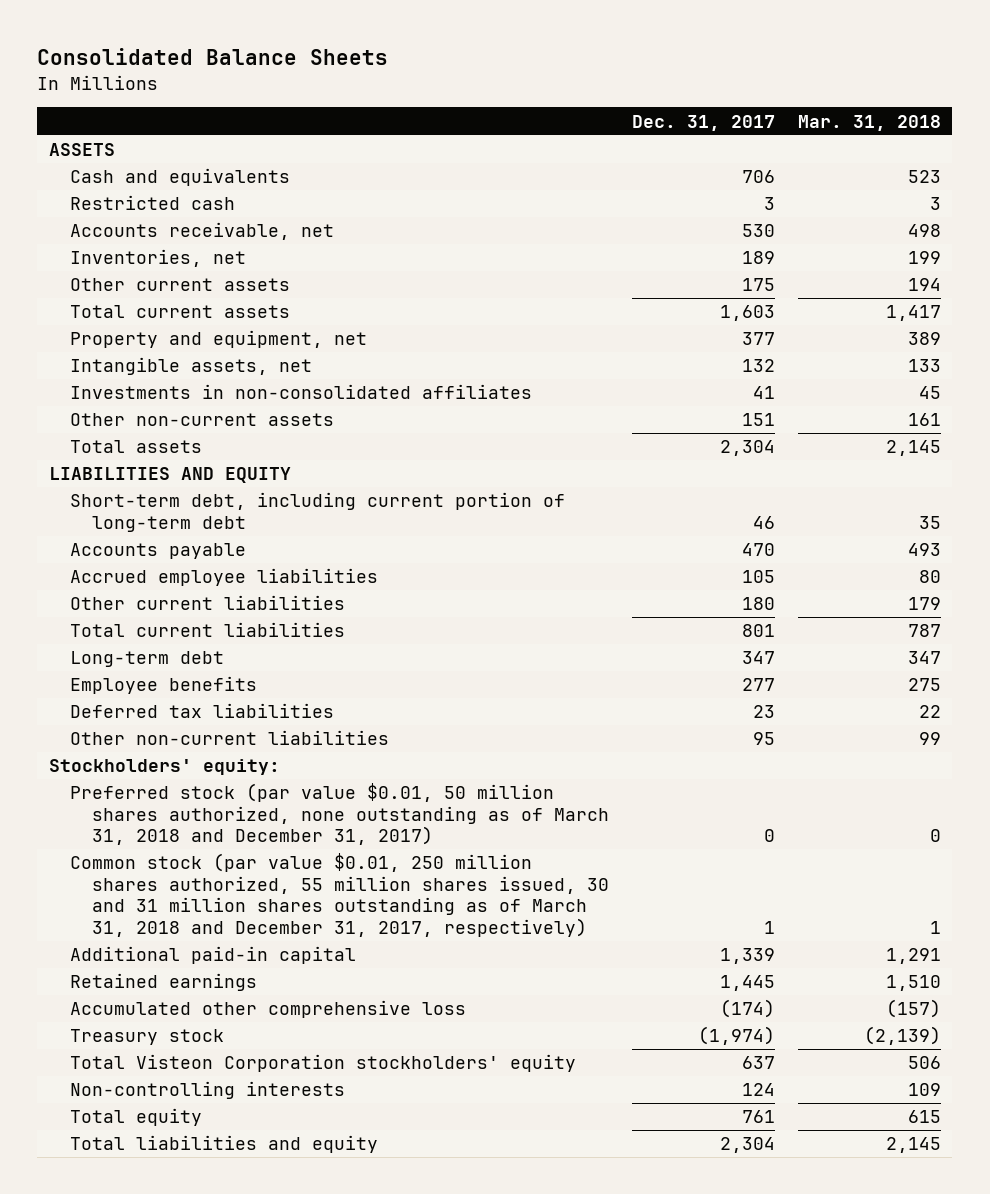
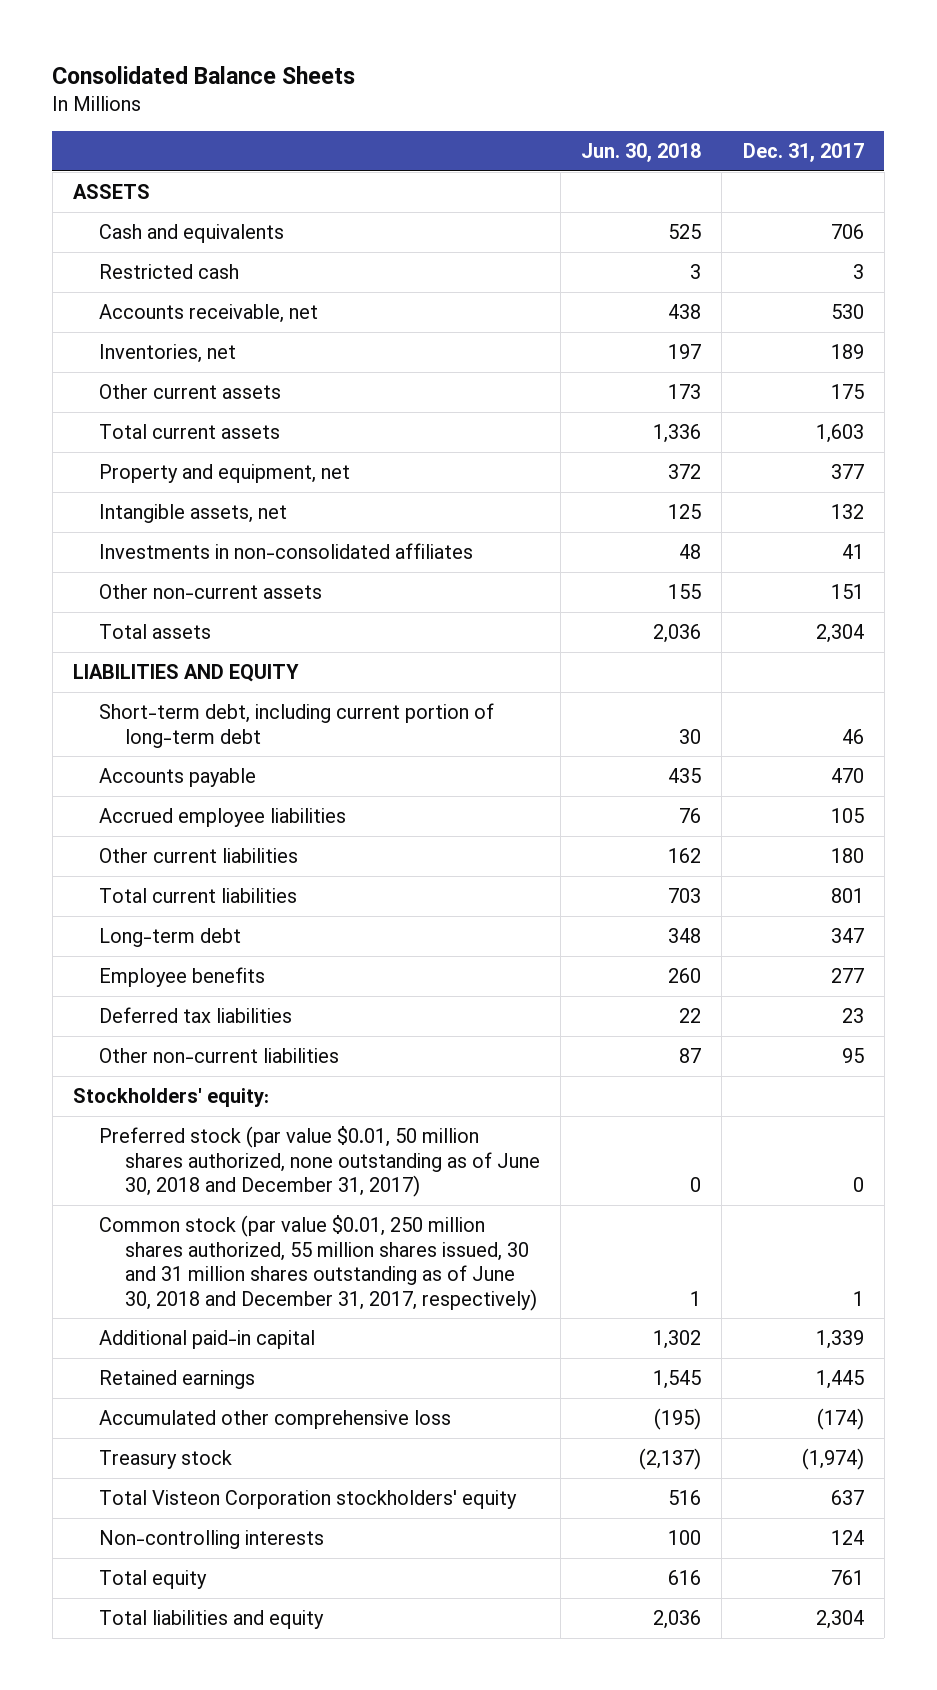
[797,114,941,131] Mar. 31, 2018 -> none
none -> [581,142,702,162] Jun. 30, 2018
[70,783,610,846] Preferred stock (par value $0.01, 50 million shares authorized, none outstanding as of March 31, 2018 and December 31, 2017) -> [98,1126,540,1198] Preferred stock (par value $0.01, 50 million shares authorized, none outstanding as of June 30, 2018 and December 31, 2017)
[70,853,610,937] Common stock (par value $0.01, 250 million shares authorized, 55 million shares issued, 30 and 31 million shares outstanding as of March 31, 2018 and December 31, 2017, respectively) -> [98,1215,537,1311] Common stock (par value $0.01, 250 million shares authorized, 55 million shares issued, 30 and 31 million shares outstanding as of June 30, 2018 and December 31, 2017, respectively)

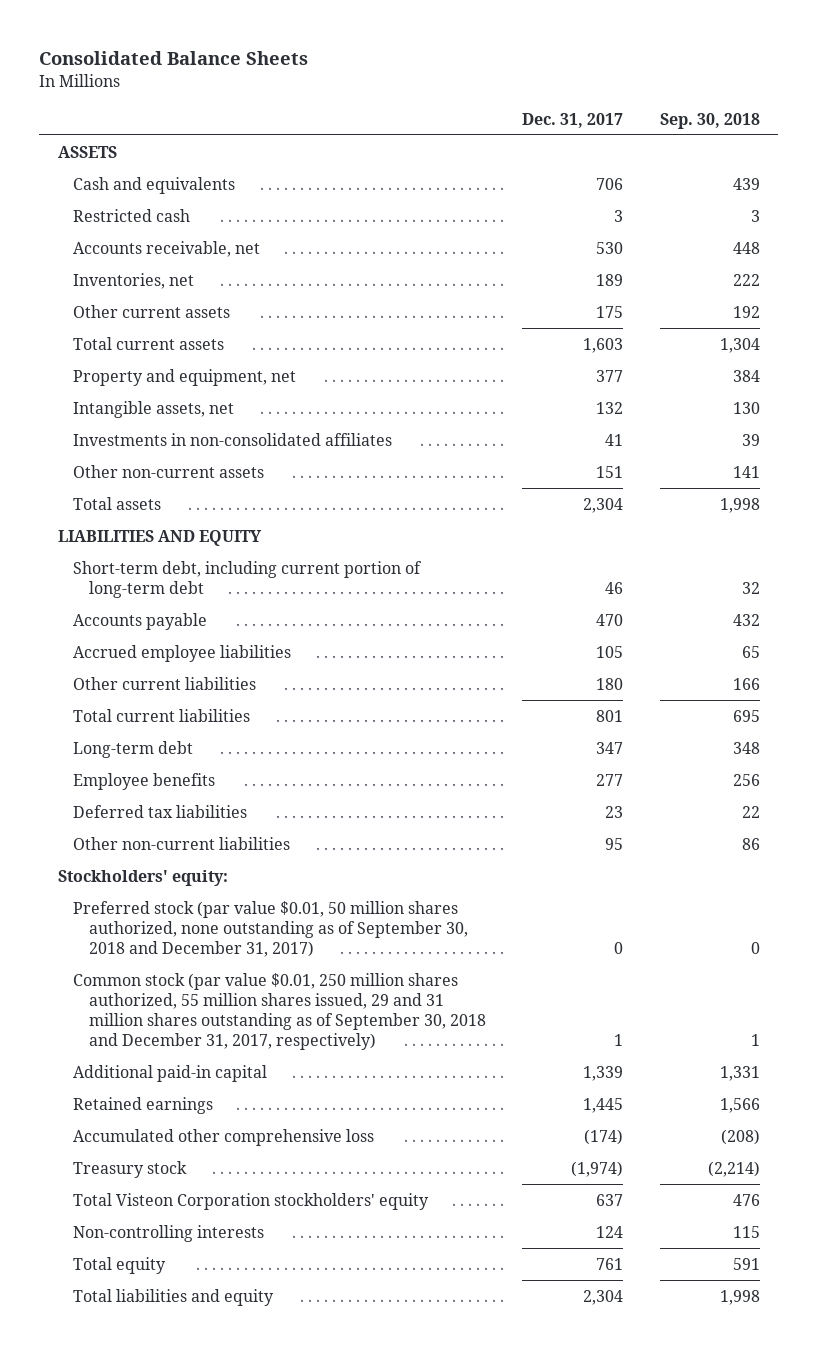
[581,142,702,162] Jun. 30, 2018 -> none
none -> [659,112,760,129] Sep. 30, 2018
[98,1126,540,1198] Preferred stock (par value $0.01, 50 million shares authorized, none outstanding as of June 30, 2018 and December 31, 2017) -> [73,900,468,958] Preferred stock (par value $0.01, 50 million shares authorized, none outstanding as of September 30, 2018 and December 31, 2017)
[98,1215,537,1311] Common stock (par value $0.01, 250 million shares authorized, 55 million shares issued, 30 and 31 million shares outstanding as of June 30, 2018 and December 31, 2017, respectively) -> [73,972,486,1051] Common stock (par value $0.01, 250 million shares authorized, 55 million shares issued, 29 and 31 million shares outstanding as of September 30, 2018 and December 31, 2017, respectively)

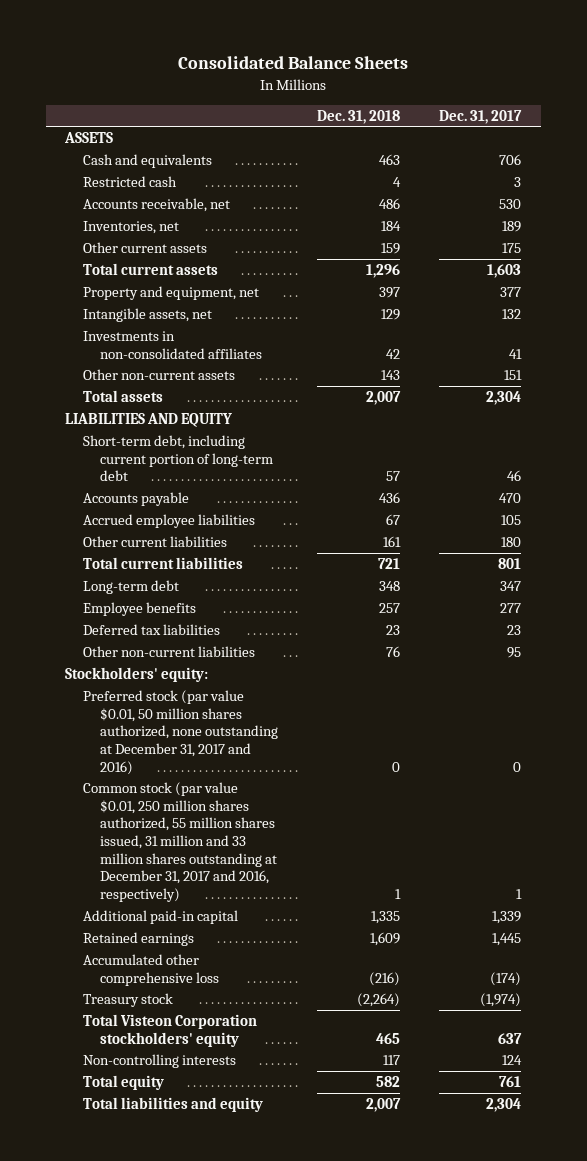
[659,112,760,129] Sep. 30, 2018 -> none
none -> [317,109,401,124] Dec. 31, 2018
[73,900,468,958] Preferred stock (par value $0.01, 50 million shares authorized, none outstanding as of September 30, 2018 and December 31, 2017) -> [82,689,279,775] Preferred stock (par value $0.01, 50 million shares authorized, none outstanding at December 31, 2017 and 2016)
[73,972,486,1051] Common stock (par value $0.01, 250 million shares authorized, 55 million shares issued, 29 and 31 million shares outstanding as of September 30, 2018 and December 31, 2017, respectively) -> [82,781,278,903] Common stock (par value $0.01, 250 million shares authorized, 55 million shares issued, 31 million and 33 million shares outstanding at December 31, 2017 and 2016, respectively)

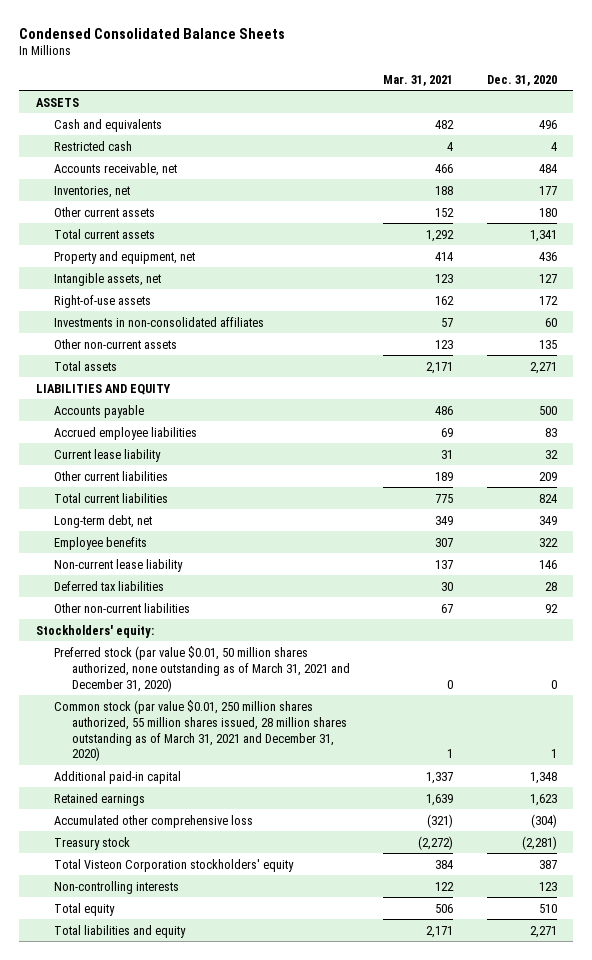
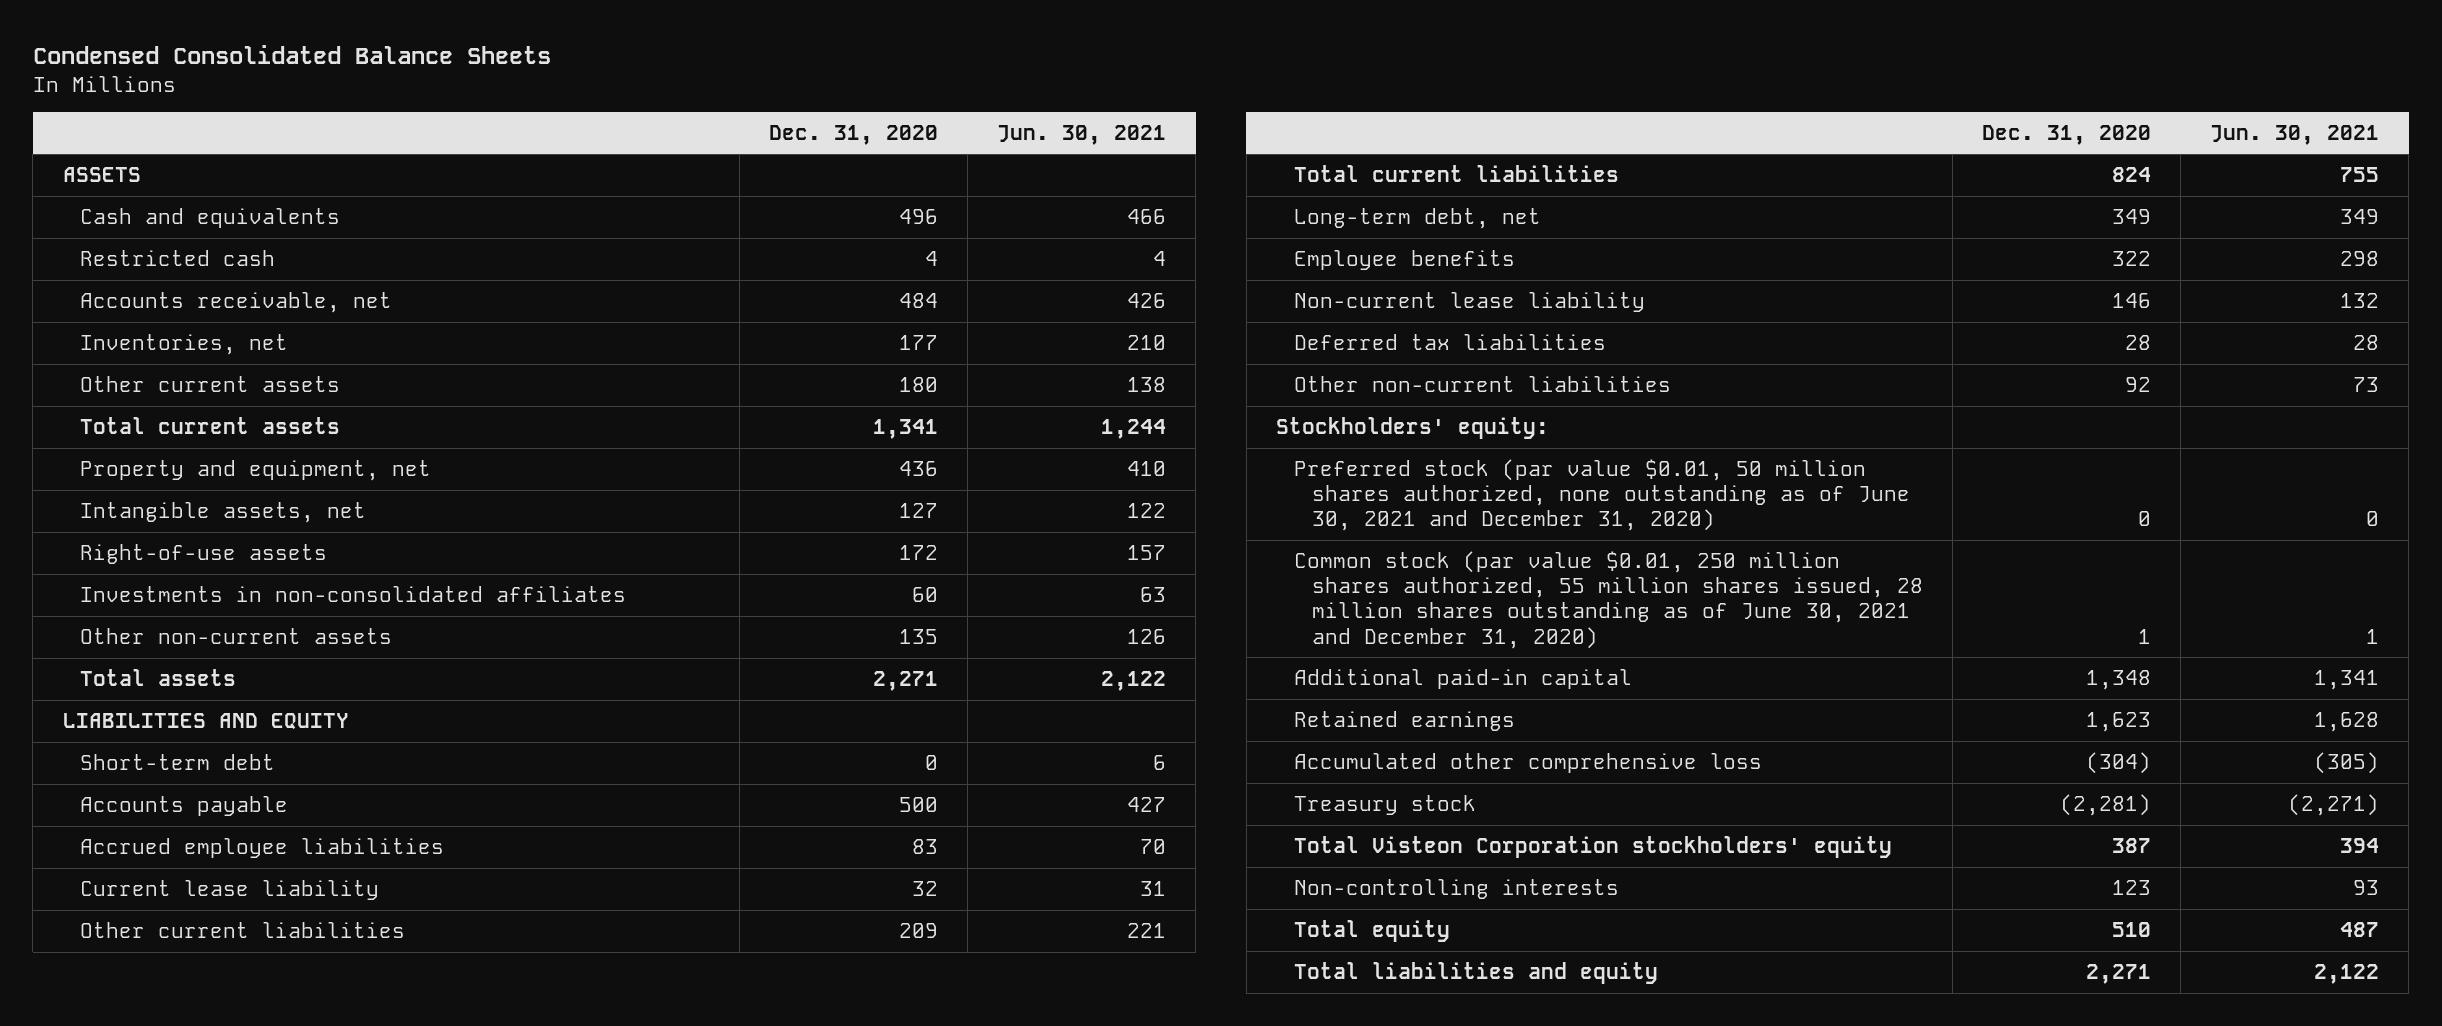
[383,74,454,86] Mar. 31, 2021 -> none
none -> [996,124,1166,145] Jun. 30, 2021
none -> [80,753,276,770] Short-term debt
[53,645,350,692] Preferred stock (par value $0.01, 50 million shares authorized, none outstanding as of March 31, 2021 and December 31, 2020) -> [1293,458,1910,532] Preferred stock (par value $0.01, 50 million shares authorized, none outstanding as of June 30, 2021 and December 31, 2020)
[53,699,347,762] Common stock (par value $0.01, 250 million shares authorized, 55 million shares issued, 28 million shares outstanding as of March 31, 2021 and December 31, 2020) -> [1293,550,1923,649] Common stock (par value $0.01, 250 million shares authorized, 55 million shares issued, 28 million shares outstanding as of June 30, 2021 and December 31, 2020)

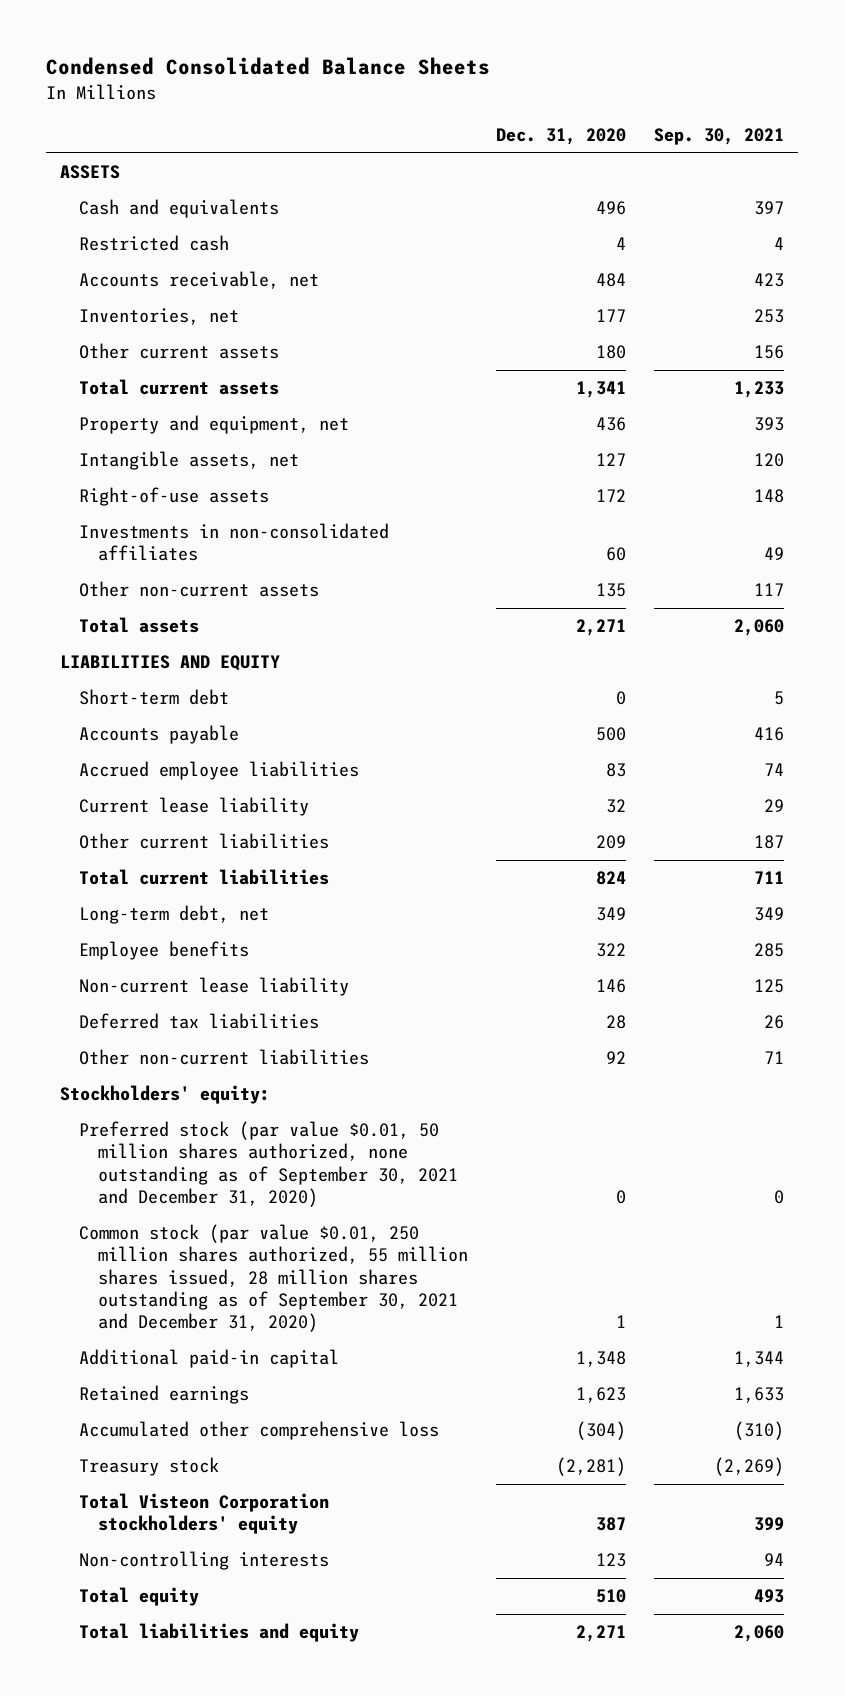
[996,124,1166,145] Jun. 30, 2021 -> none
none -> [654,127,785,145] Sep. 30, 2021
[1293,458,1910,532] Preferred stock (par value $0.01, 50 million shares authorized, none outstanding as of June 30, 2021 and December 31, 2020) -> [79,1121,459,1207] Preferred stock (par value $0.01, 50 million shares authorized, none outstanding as of September 30, 2021 and December 31, 2020)
[1293,550,1923,649] Common stock (par value $0.01, 250 million shares authorized, 55 million shares issued, 28 million shares outstanding as of June 30, 2021 and December 31, 2020) -> [79,1224,469,1333] Common stock (par value $0.01, 250 million shares authorized, 55 million shares issued, 28 million shares outstanding as of September 30, 2021 and December 31, 2020)

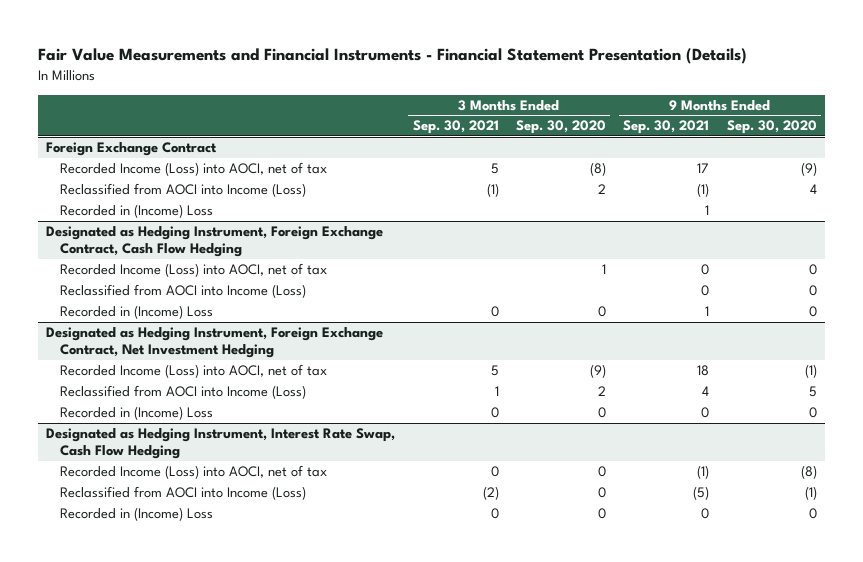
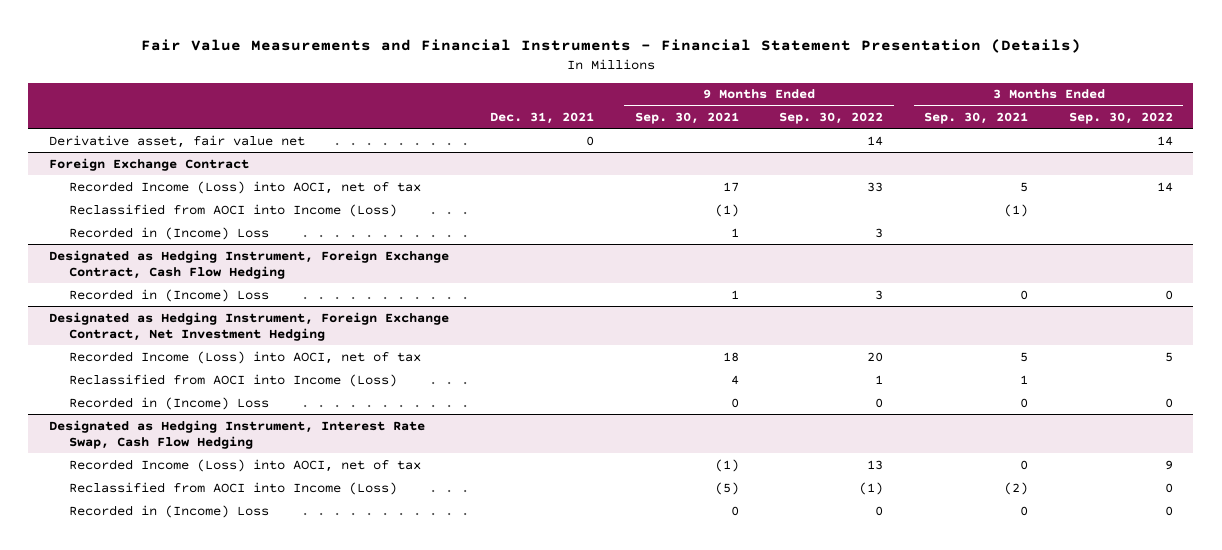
[516,120,607,135] Sep. 30, 2020 -> none
[726,120,817,135] Sep. 30, 2020 -> none
none -> [489,112,594,125] Dec. 31, 2021
none -> [779,112,884,125] Sep. 30, 2022
none -> [1068,112,1173,125] Sep. 30, 2022
none -> [48,134,305,148] Derivative asset, fair value net
[60,263,328,278] Recorded Income (Loss) into AOCI, net of tax -> none
[60,284,307,299] Reclassified from AOCI into Income (Loss) -> none

